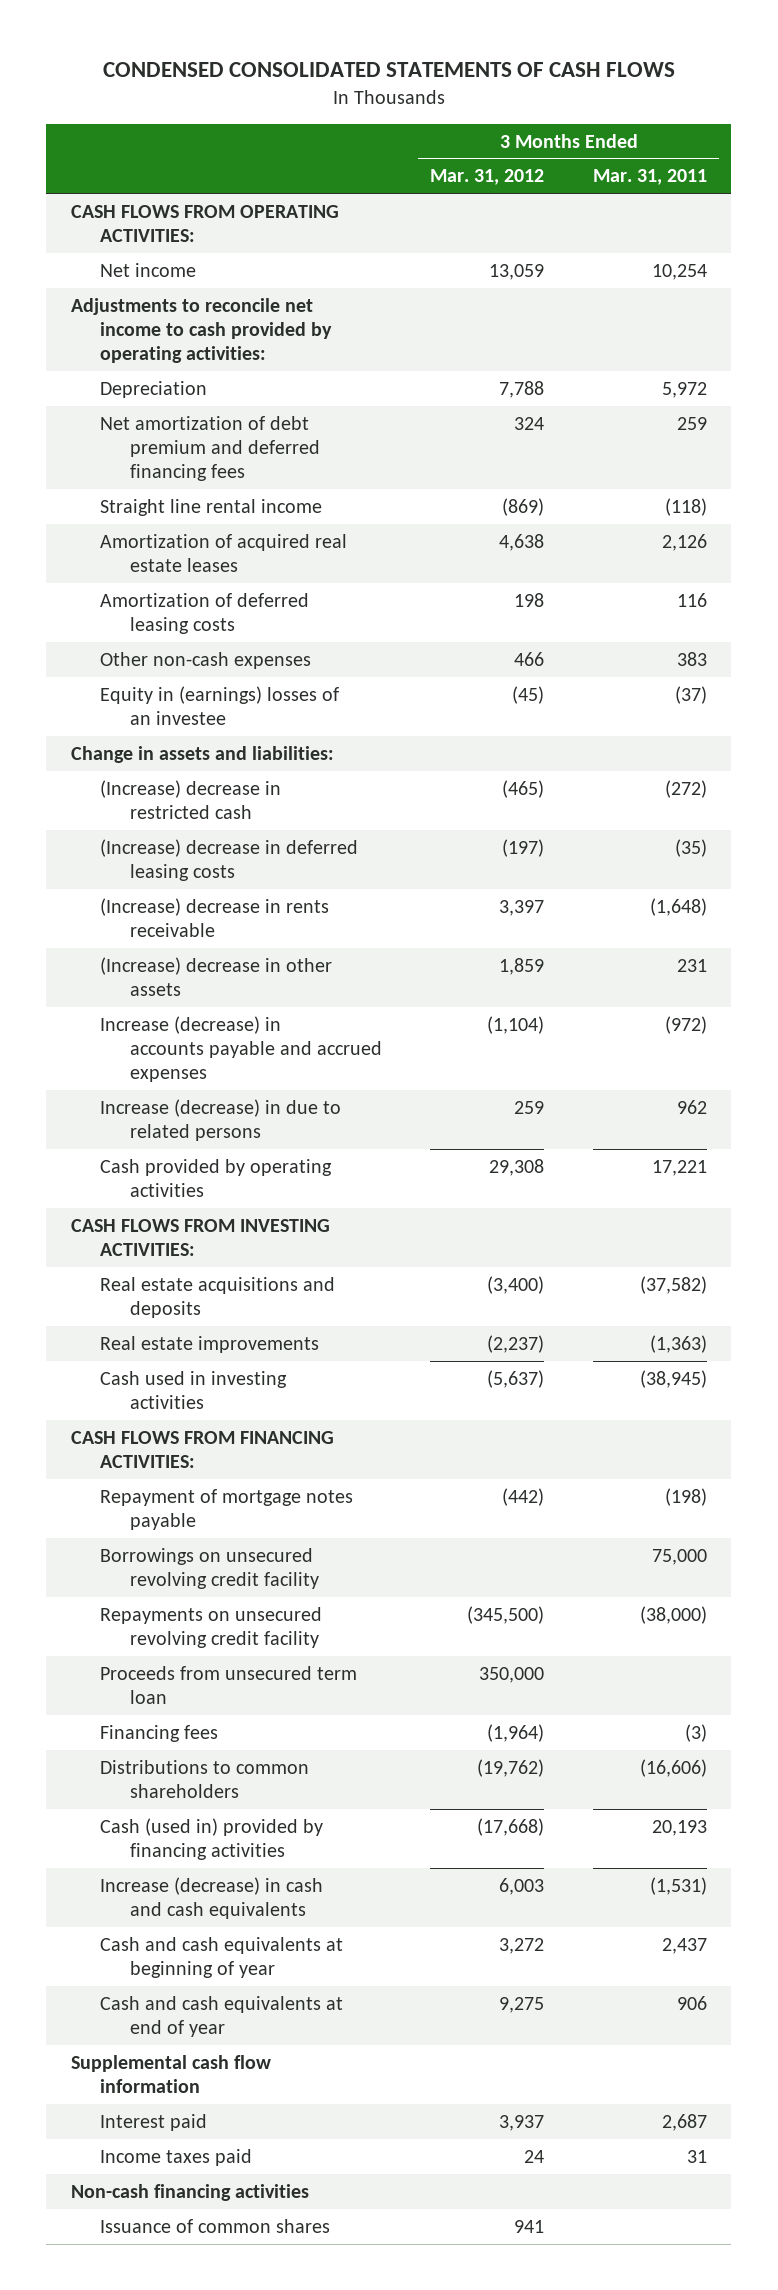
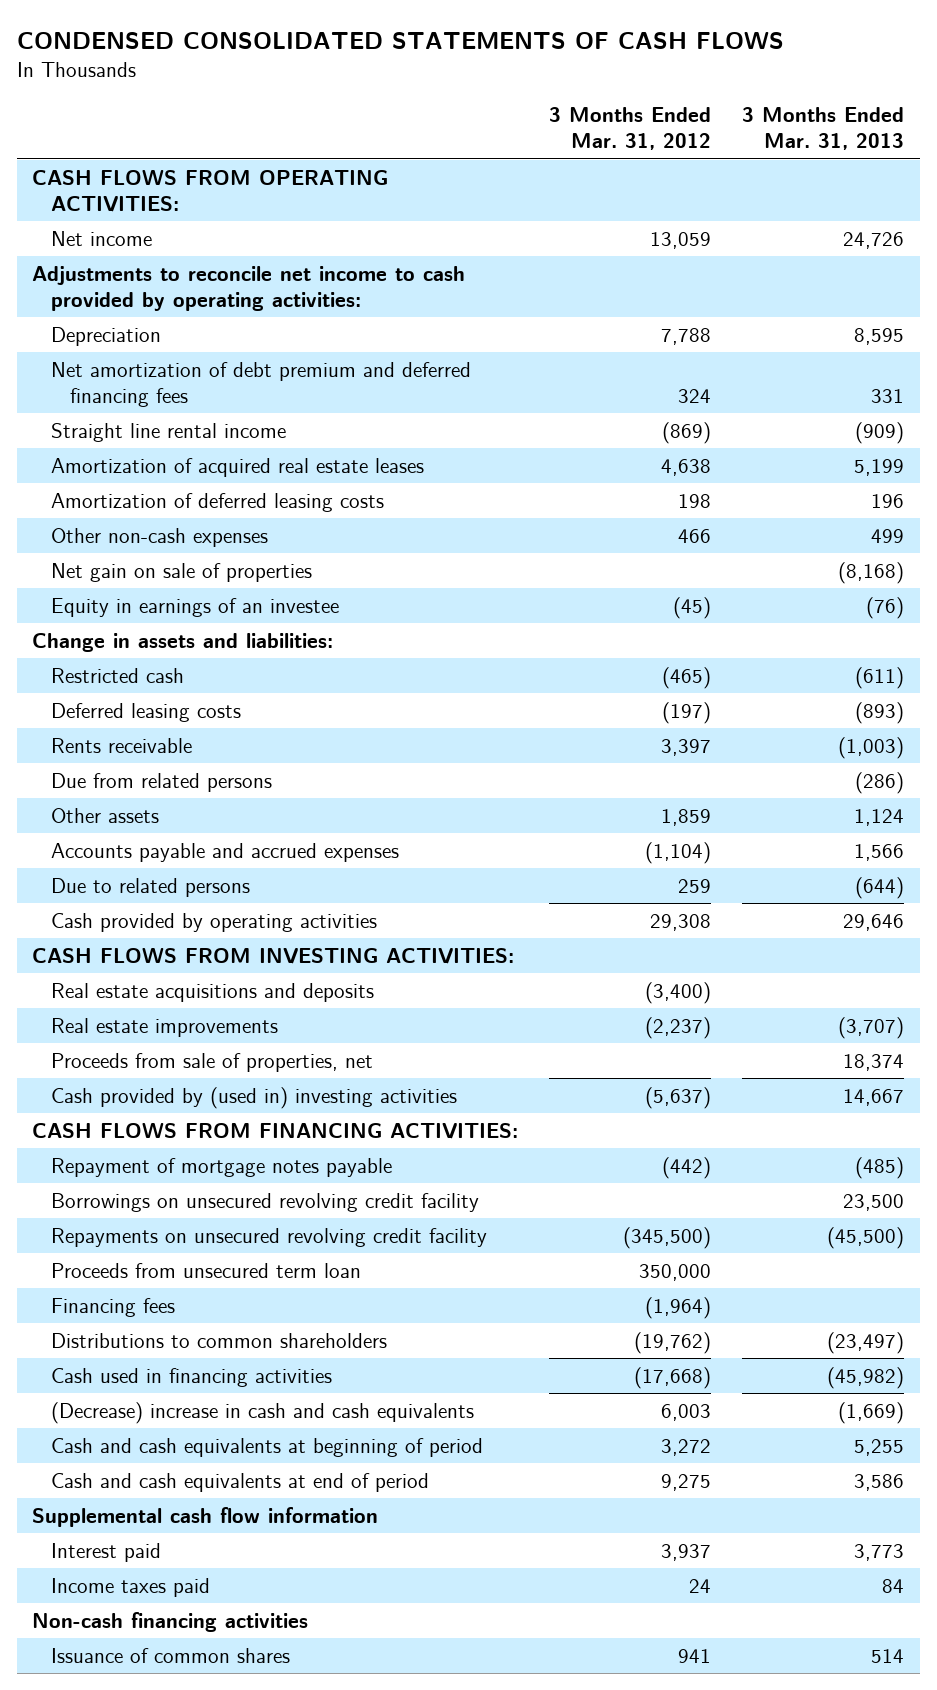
[593,169,708,186] Mar. 31, 2011 -> none
none -> [742,107,905,151] 3 Months Ended Mar. 31, 2013
none -> [51,562,313,582] Net gain on sale of properties
[100,685,340,726] Equity in (earnings) losses of an investee -> [51,597,340,617] Equity in earnings of an investee
[100,779,282,820] (Increase) decrease in restricted cash -> [51,667,185,683] Restricted cash
[100,838,359,882] (Increase) decrease in deferred leasing costs -> [51,702,242,722] Deferred leasing costs
[100,897,330,938] (Increase) decrease in rents receivable -> [51,737,193,753] Rents receivable
none -> [51,772,273,792] Due from related persons
[100,956,333,997] (Increase) decrease in other assets -> [51,807,160,823] Other assets
[100,1015,382,1083] Increase (decrease) in accounts payable and accrued expenses -> [51,842,400,862] Accounts payable and accrued expenses
[100,1098,342,1142] Increase (decrease) in due to related persons -> [51,877,251,897] Due to related persons
none -> [51,1052,374,1072] Proceeds from sale of properties, net
[100,1370,288,1410] Cash used in investing activities -> [51,1086,458,1109] Cash provided by (used in) investing activities
[100,1817,324,1861] Cash (used in) provided by financing activities -> [51,1367,333,1387] Cash used in financing activities
[100,1876,324,1920] Increase (decrease) in cash and cash equivalents -> [51,1401,475,1424] (Decrease) increase in cash and cash equivalents
[100,1936,344,1979] Cash and cash equivalents at beginning of year -> [51,1437,484,1457] Cash and cash equivalents at beginning of period
[100,1995,344,2038] Cash and cash equivalents at end of year -> [51,1472,430,1492] Cash and cash equivalents at end of period

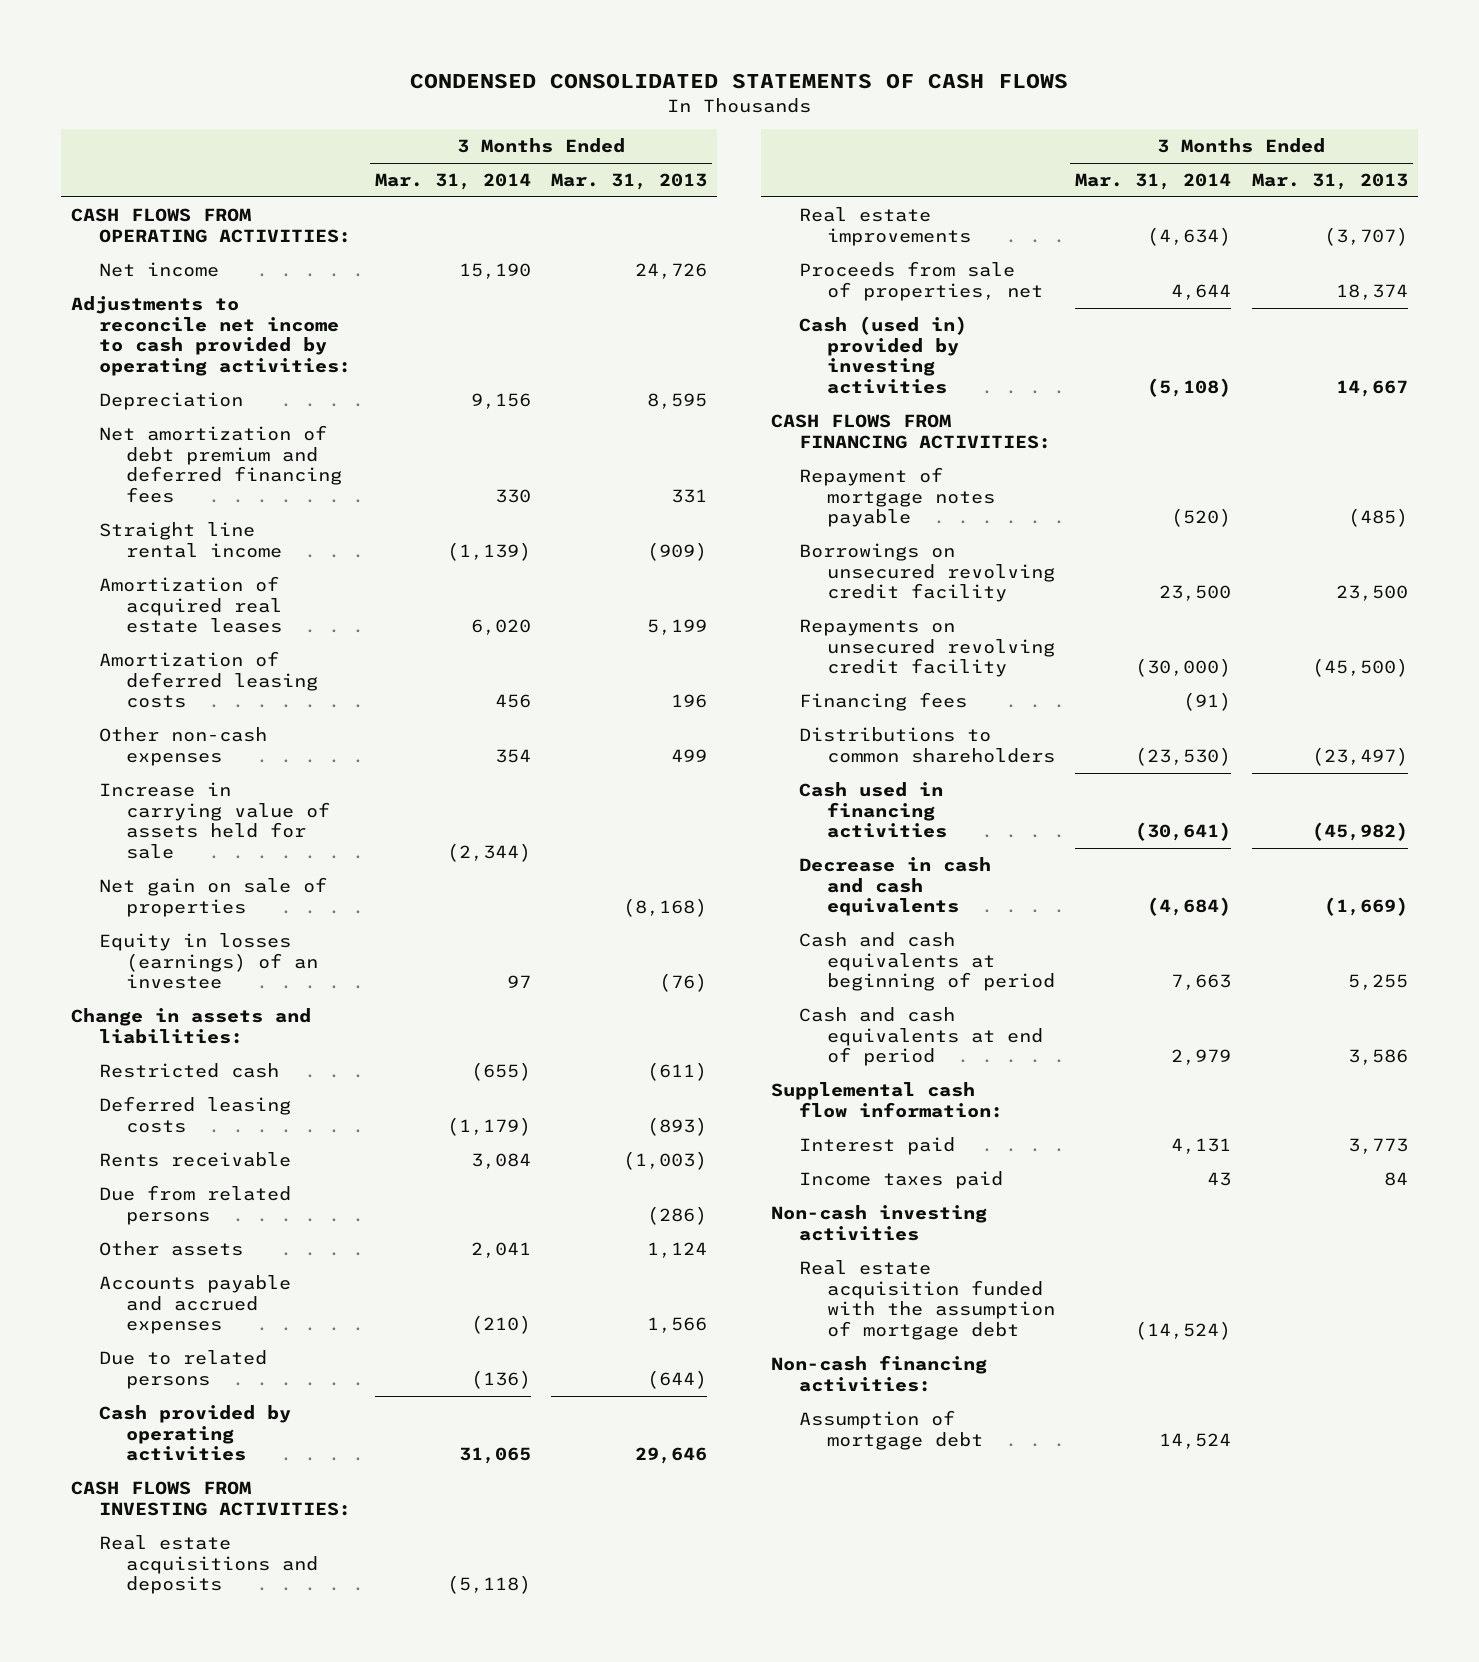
[549,107,712,151] 3 Months Ended Mar. 31, 2012 -> none
none -> [374,173,531,191] Mar. 31, 2014
none -> [98,782,331,860] Increase in carrying value of assets held for sale
[51,597,340,617] Equity in earnings of an investee -> [98,933,319,990] Equity in losses (earnings) of an investee
[51,1086,458,1109] Cash provided by (used in) investing activities -> [799,316,968,395] Cash (used in) provided by investing activities
[51,1262,362,1278] Proceeds from unsecured term loan -> none
[51,1401,475,1424] (Decrease) increase in cash and cash equivalents -> [799,857,992,917] Decrease in cash and cash equivalents
[32,1506,379,1527] Supplemental cash flow information -> [771,1082,1004,1118] Supplemental cash flow information:
[51,1647,291,1663] Issuance of common shares -> none
none -> [771,1205,988,1241] Non-cash investing activities
none -> [799,1260,1055,1341] Real estate acquisition funded with the assumption of mortgage debt
[32,1611,309,1632] Non-cash financing activities -> [771,1355,988,1392] Non-cash financing activities:
none -> [799,1410,983,1450] Assumption of mortgage debt

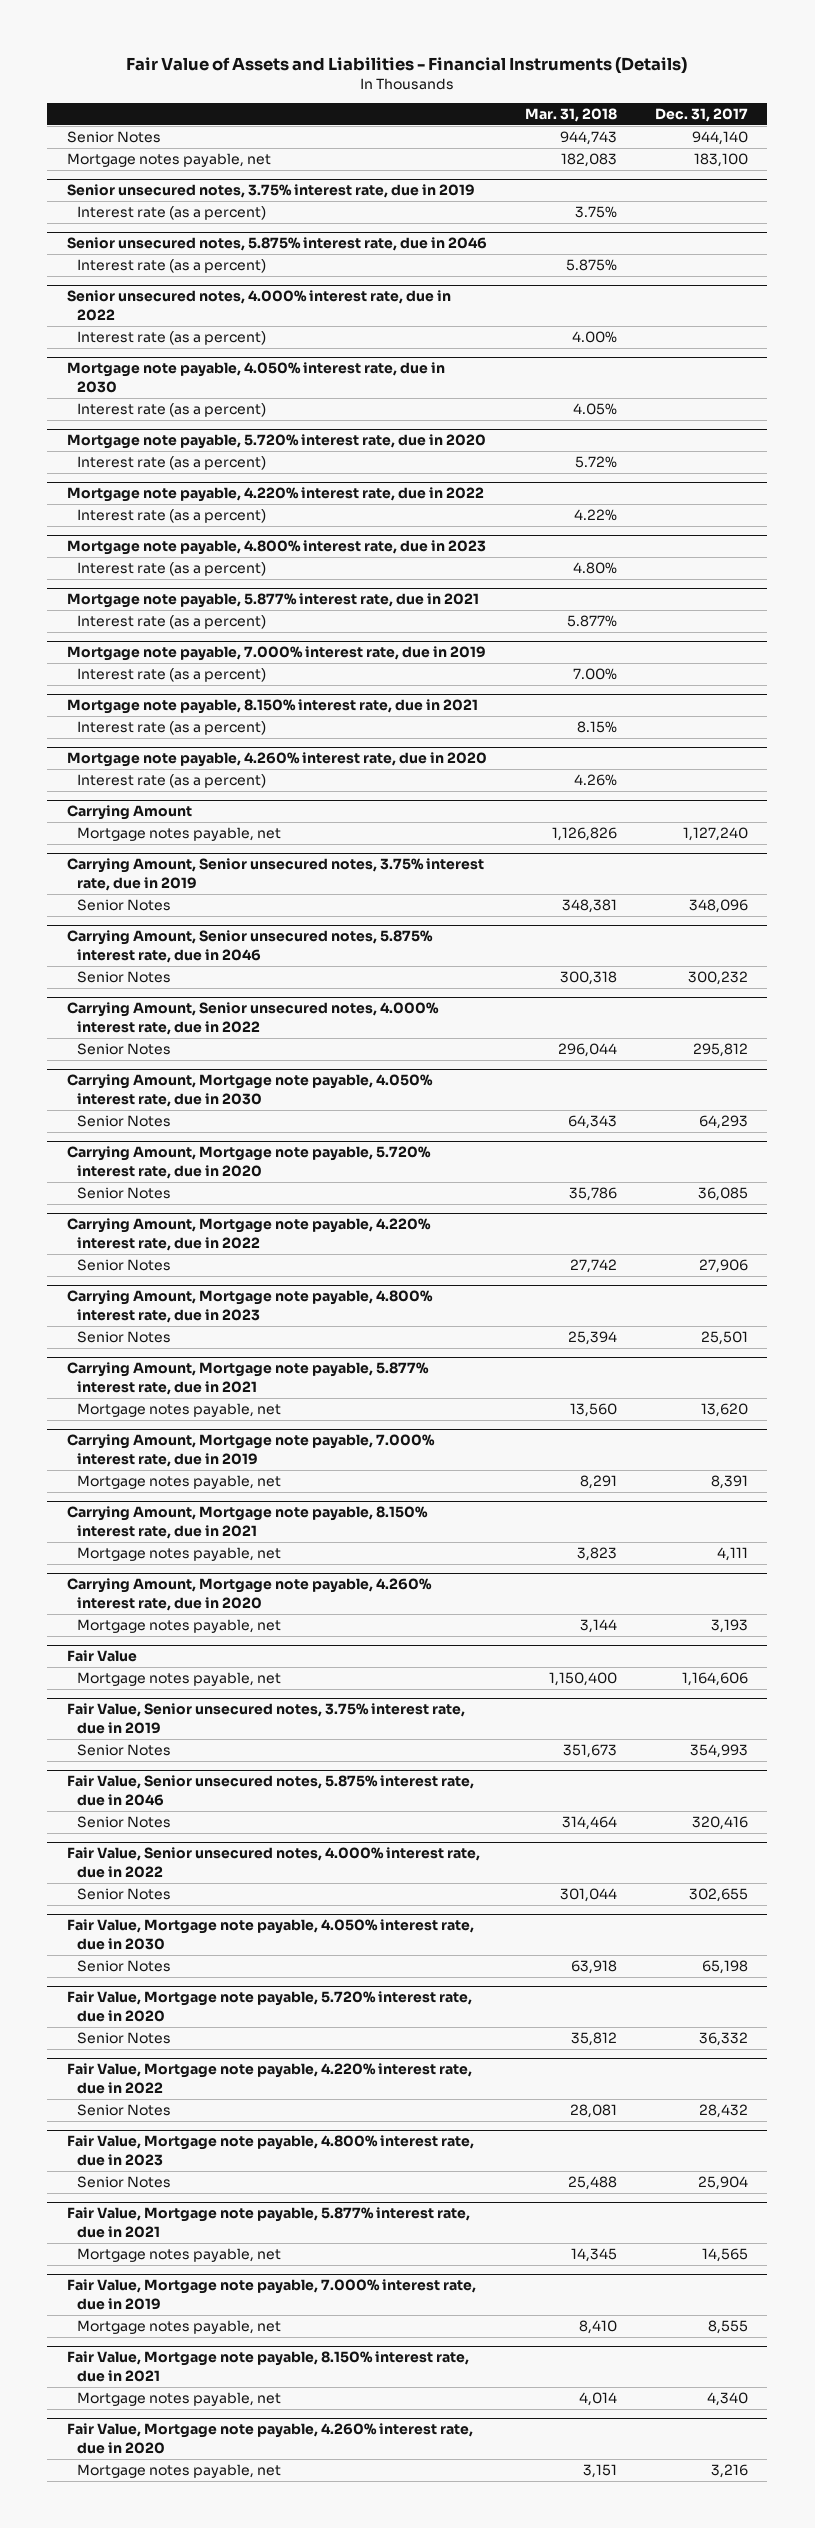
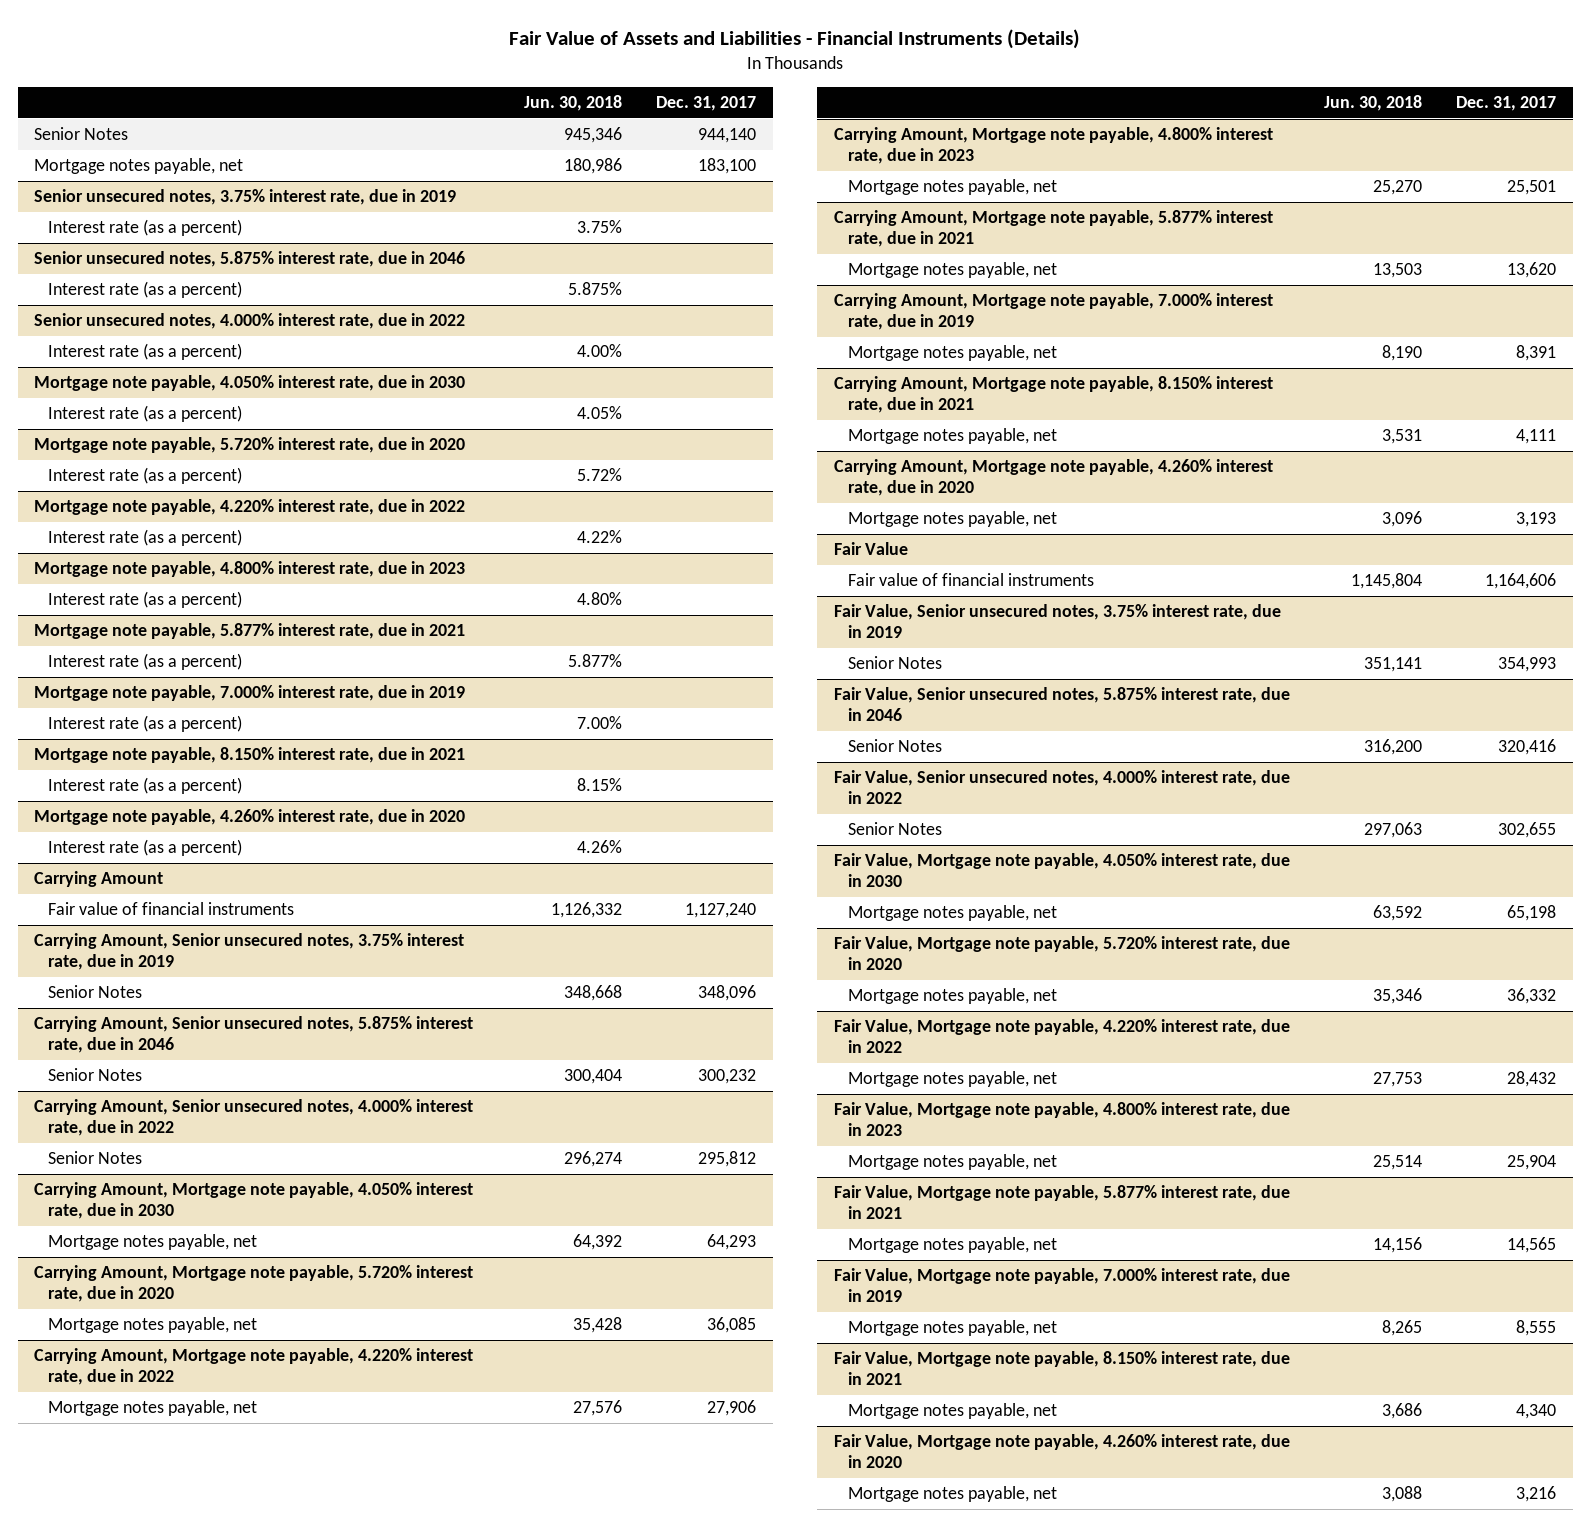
[524,108,617,123] Mar. 31, 2018 -> none
none -> [524,94,623,111] Jun. 30, 2018
[77,827,282,842] Mortgage notes payable, net -> [48,902,295,916] Fair value of financial instruments
[77,1115,172,1128] Senior Notes -> [48,1234,258,1251] Mortgage notes payable, net
[77,1187,172,1200] Senior Notes -> [48,1317,258,1334] Mortgage notes payable, net
[77,1259,172,1272] Senior Notes -> [48,1400,258,1417] Mortgage notes payable, net
[77,1331,172,1344] Senior Notes -> [847,179,1057,196] Mortgage notes payable, net
[77,1672,282,1687] Mortgage notes payable, net -> [847,573,1094,587] Fair value of financial instruments
[77,1960,172,1973] Senior Notes -> [847,905,1057,922] Mortgage notes payable, net
[77,2032,172,2045] Senior Notes -> [847,988,1057,1005] Mortgage notes payable, net
[77,2104,172,2117] Senior Notes -> [847,1071,1057,1088] Mortgage notes payable, net
[77,2176,172,2189] Senior Notes -> [847,1154,1057,1171] Mortgage notes payable, net

